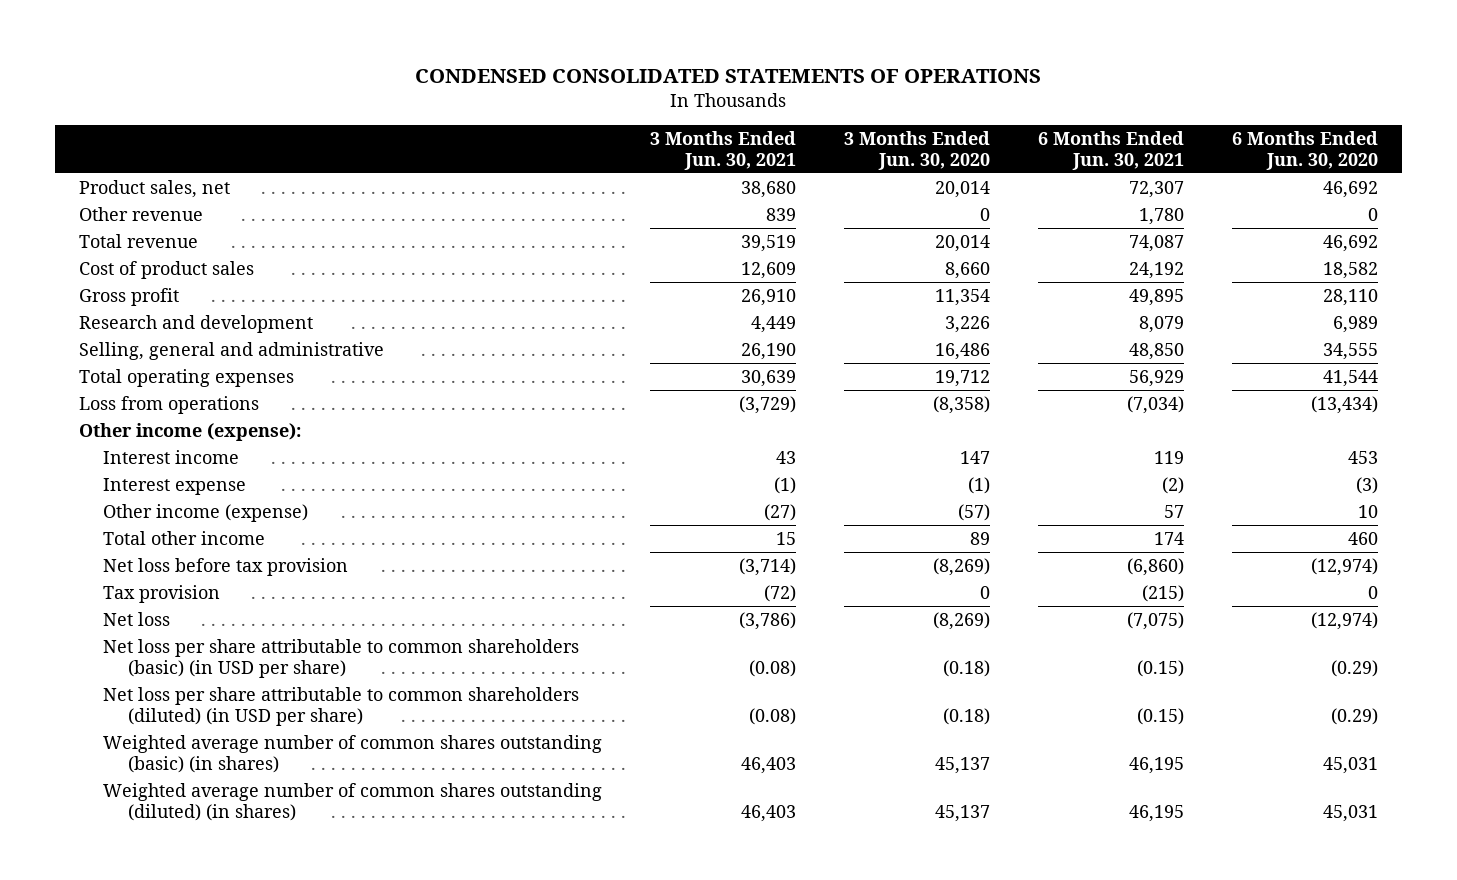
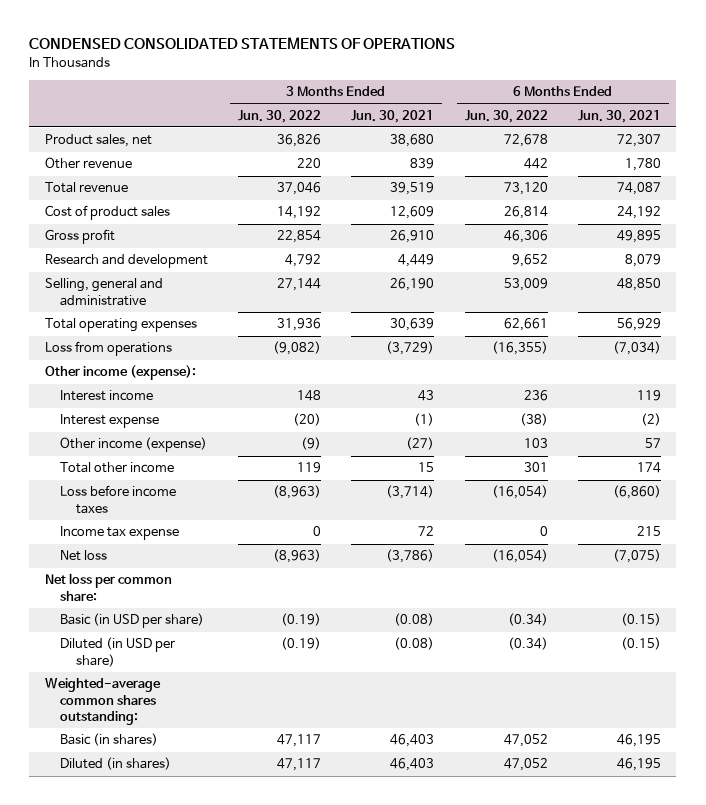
[844,131,991,170] 3 Months Ended Jun. 30, 2020 -> none
[1231,131,1378,170] 6 Months Ended Jun. 30, 2020 -> none
none -> [237,109,321,123] Jun. 30, 2022
none -> [464,109,548,123] Jun. 30, 2022
[103,557,349,576] Net loss before tax provision -> [60,485,177,514] Loss before income taxes
[103,584,221,603] Tax provision -> [60,526,180,541] Income tax expense
[764,584,797,602] (72) -> [418,526,435,537] 72
[1142,584,1185,602] (215) -> [637,526,662,537] 215
none -> [44,573,172,601] Net loss per common share:
[103,638,580,678] Net loss per share attributable to common shareholders (basic) (in USD per share) -> [60,613,205,629] Basic (in USD per share)
[103,686,580,726] Net loss per share attributable to common shareholders (diluted) (in USD per share) -> [60,637,176,667] Diluted (in USD per share)
none -> [44,678,161,725] Weighted-average common shares outstanding:
[103,734,603,773] Weighted average number of common shares outstanding (basic) (in shares) -> [60,733,159,747] Basic (in shares)
[103,782,603,821] Weighted average number of common shares outstanding (diluted) (in shares) -> [60,757,172,771] Diluted (in shares)

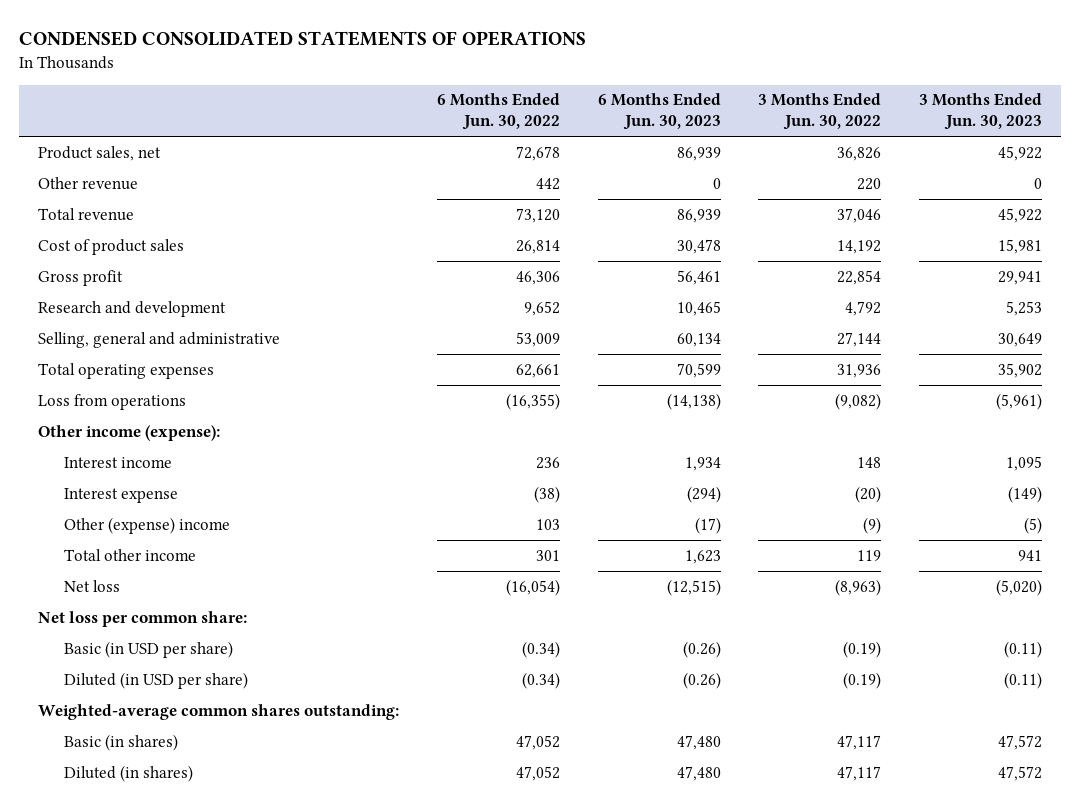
[351,109,435,123] Jun. 30, 2021 -> none
[578,109,662,123] Jun. 30, 2021 -> none
none -> [597,93,721,131] 6 Months Ended Jun. 30, 2023
none -> [919,93,1043,131] 3 Months Ended Jun. 30, 2023
[60,437,208,453] Other income (expense) -> [64,516,231,534] Other (expense) income
[60,485,177,514] Loss before income taxes -> none
[60,526,180,541] Income tax expense -> none

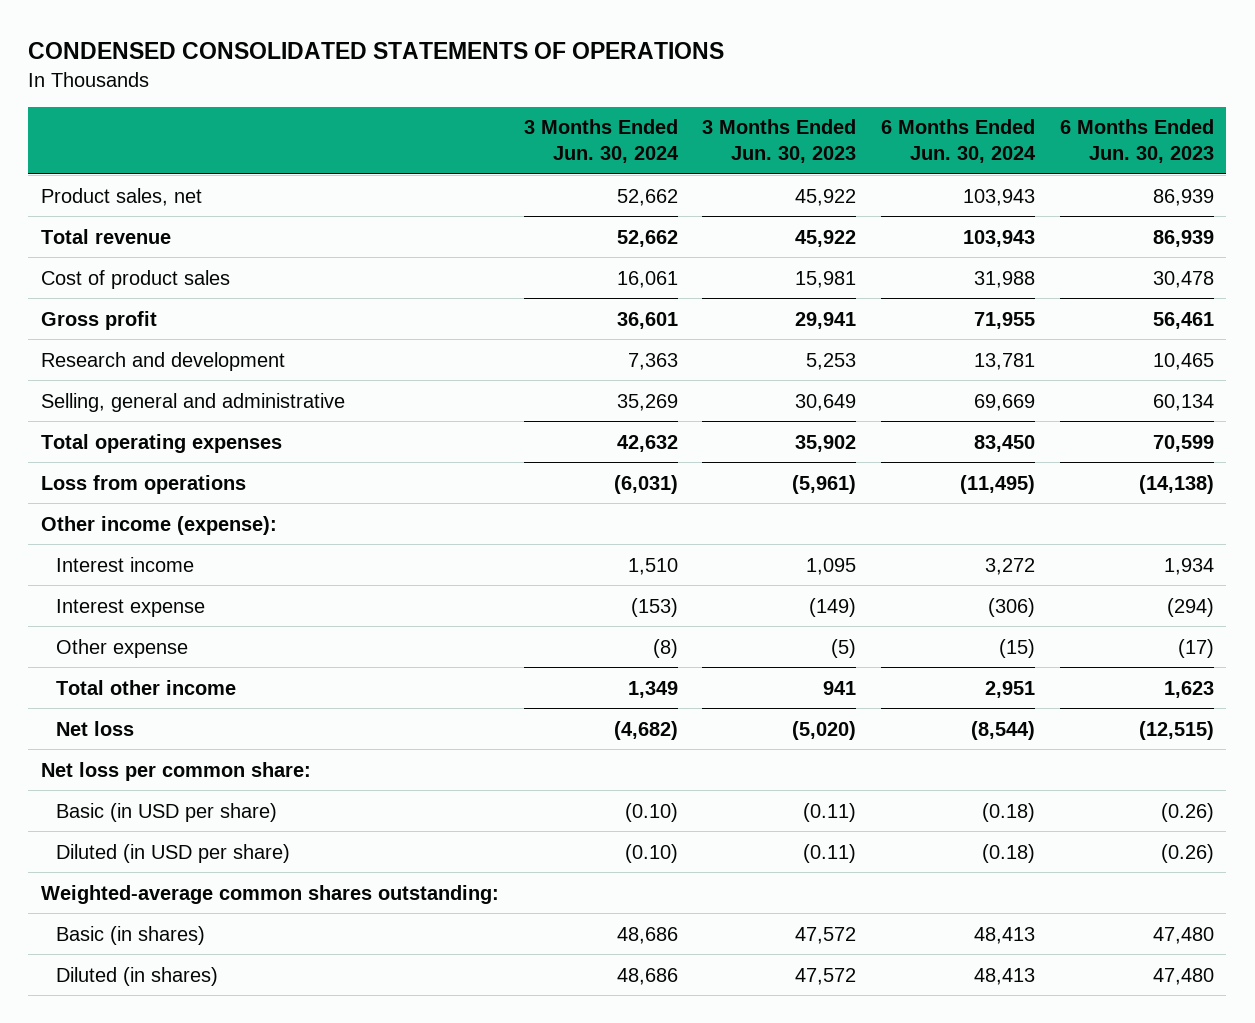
[436,93,560,131] 6 Months Ended Jun. 30, 2022 -> none
[758,93,882,131] 3 Months Ended Jun. 30, 2022 -> none
none -> [523,119,679,164] 3 Months Ended Jun. 30, 2024
none -> [881,119,1037,164] 6 Months Ended Jun. 30, 2024
[37,176,138,190] Other revenue -> none
[64,516,231,534] Other (expense) income -> [56,638,189,658] Other expense

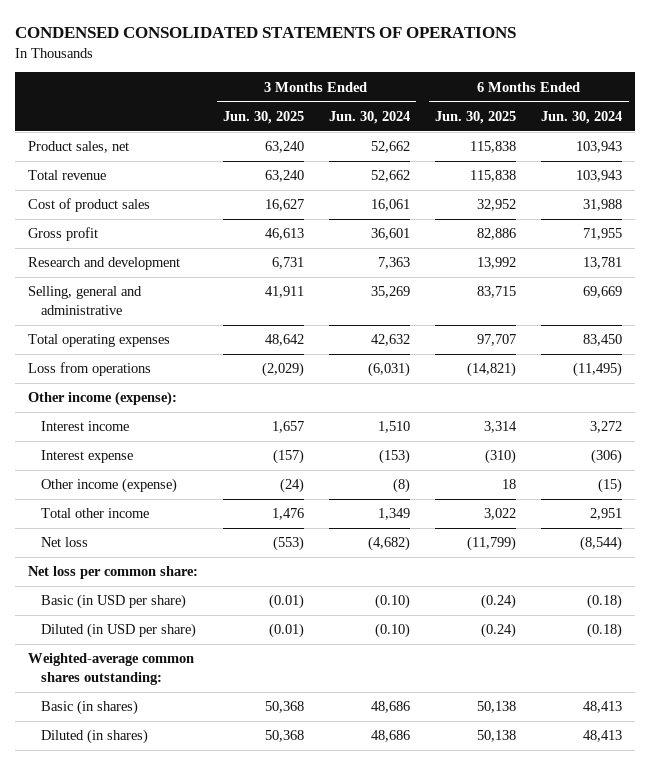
[702,119,857,164] 3 Months Ended Jun. 30, 2023 -> none
[1059,119,1214,164] 6 Months Ended Jun. 30, 2023 -> none
none -> [222,110,304,124] Jun. 30, 2025
none -> [435,110,517,124] Jun. 30, 2025
[56,638,189,658] Other expense -> [40,478,177,494] Other income (expense)

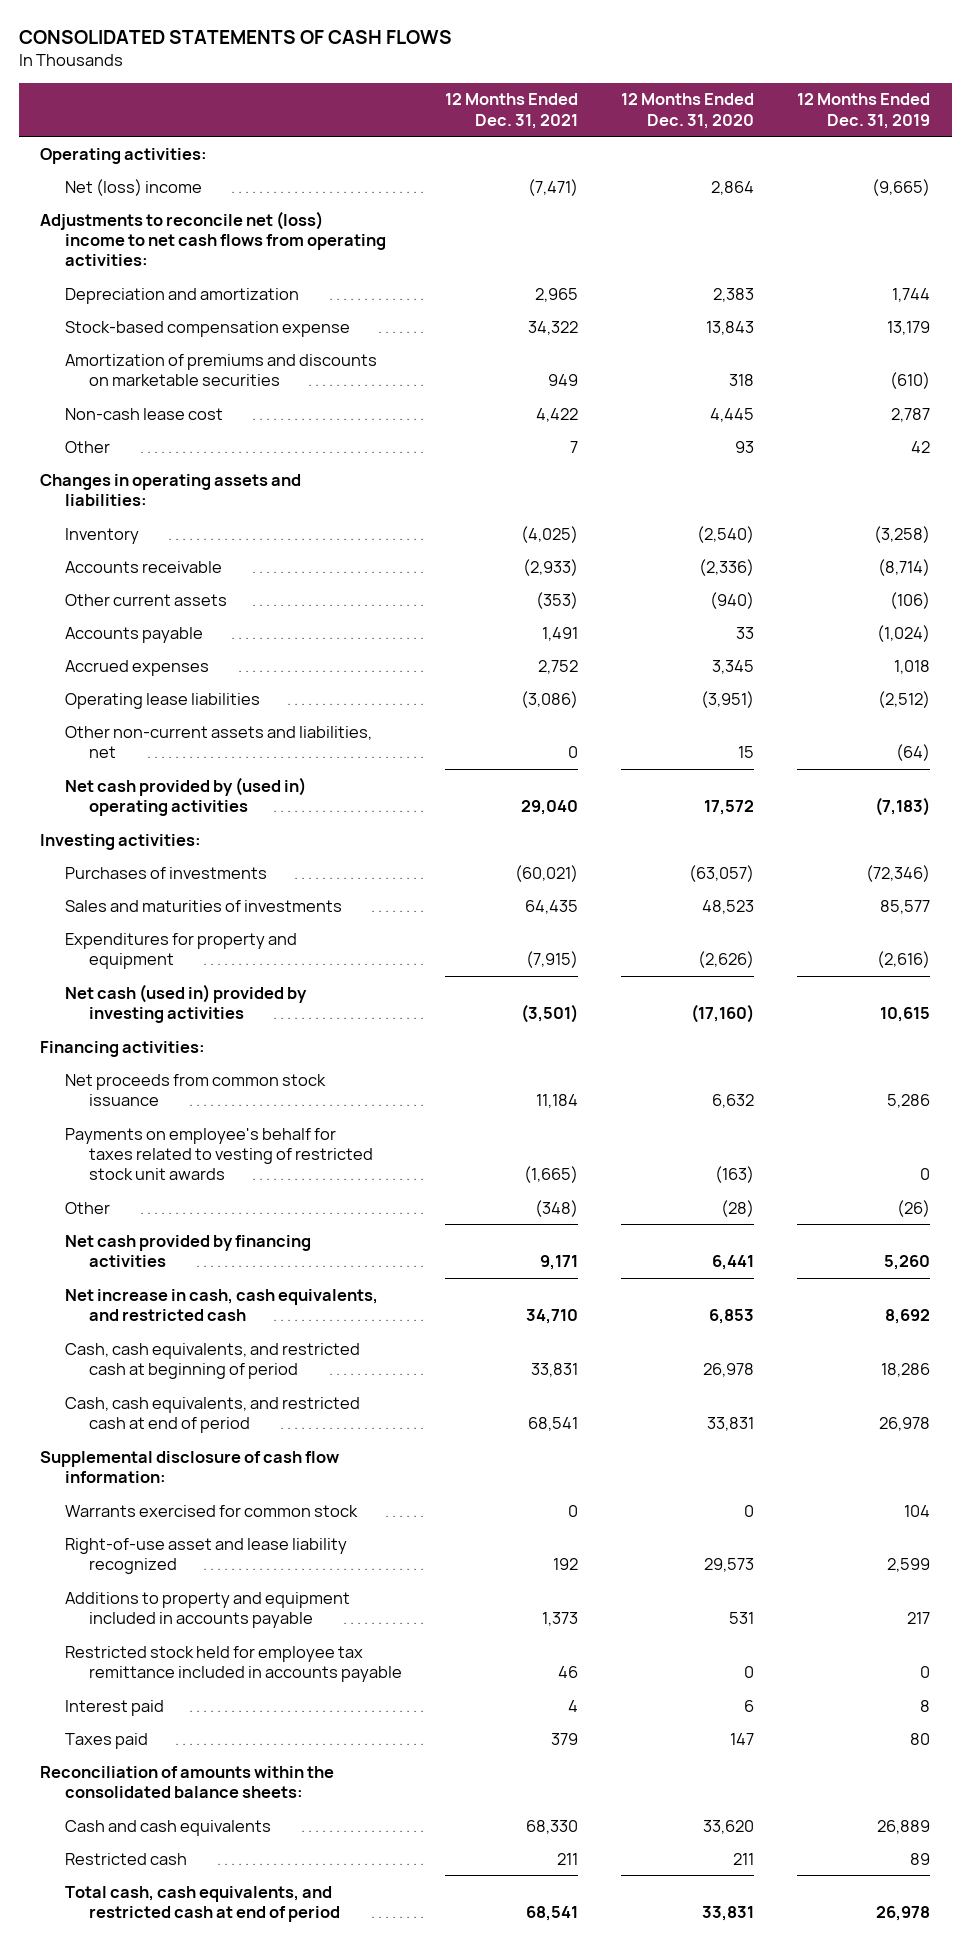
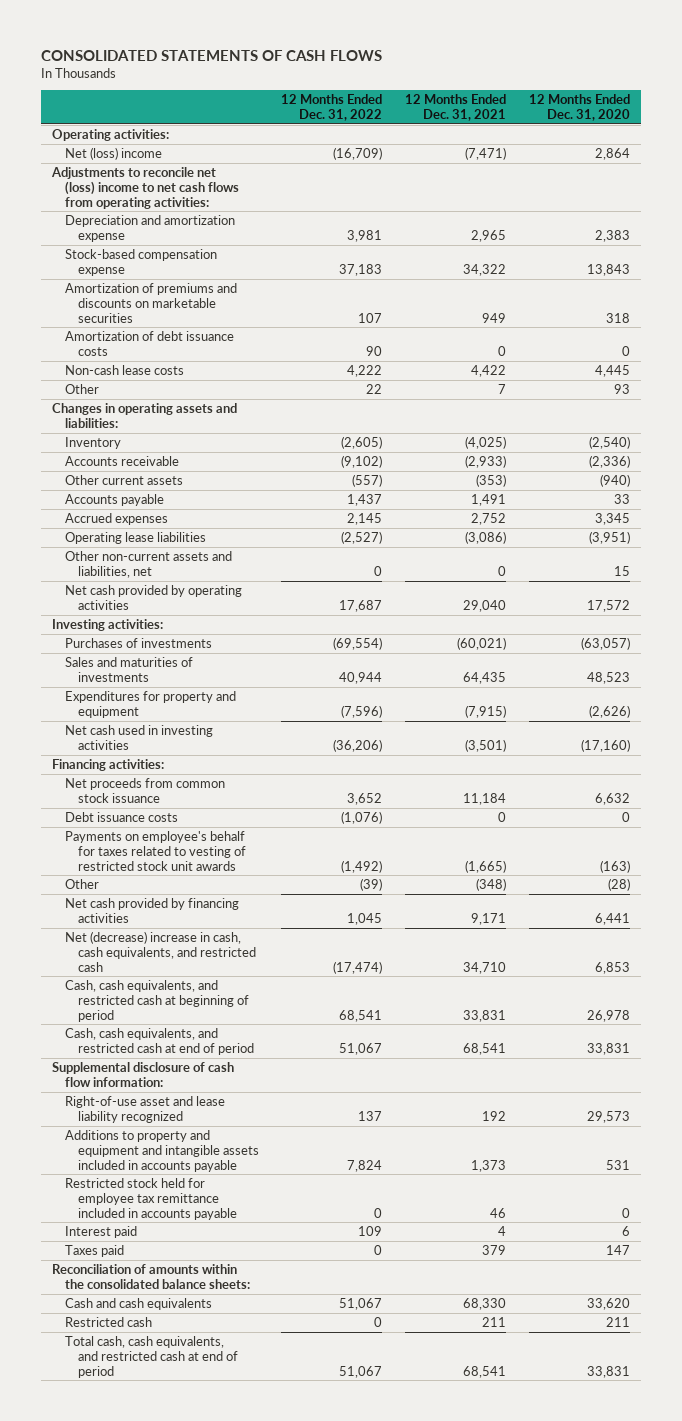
[797,93,931,129] 12 Months Ended Dec. 31, 2019 -> none
none -> [281,94,383,122] 12 Months Ended Dec. 31, 2022
[64,287,299,304] Depreciation and amortization -> [64,214,235,242] Depreciation and amortization expense
none -> [64,330,234,356] Amortization of debt issuance costs
[64,407,223,420] Non-cash lease cost -> [64,364,184,375] Non-cash lease costs
[64,776,306,816] Net cash provided by (used in) operating activities -> [64,584,242,610] Net cash provided by operating activities
[64,983,307,1023] Net cash (used in) provided by investing activities -> [64,724,213,750] Net cash used in investing activities
none -> [64,811,178,822] Debt issuance costs
[64,1288,378,1321] Net increase in cash, cash equivalents, and restricted cash -> [64,930,256,972] Net (decrease) increase in cash, cash equivalents, and restricted cash
[64,1504,358,1517] Warrants exercised for common stock -> none
[64,1591,350,1628] Additions to property and equipment included in accounts payable -> [64,1129,259,1172] Additions to property and equipment and intangible assets included in accounts payable

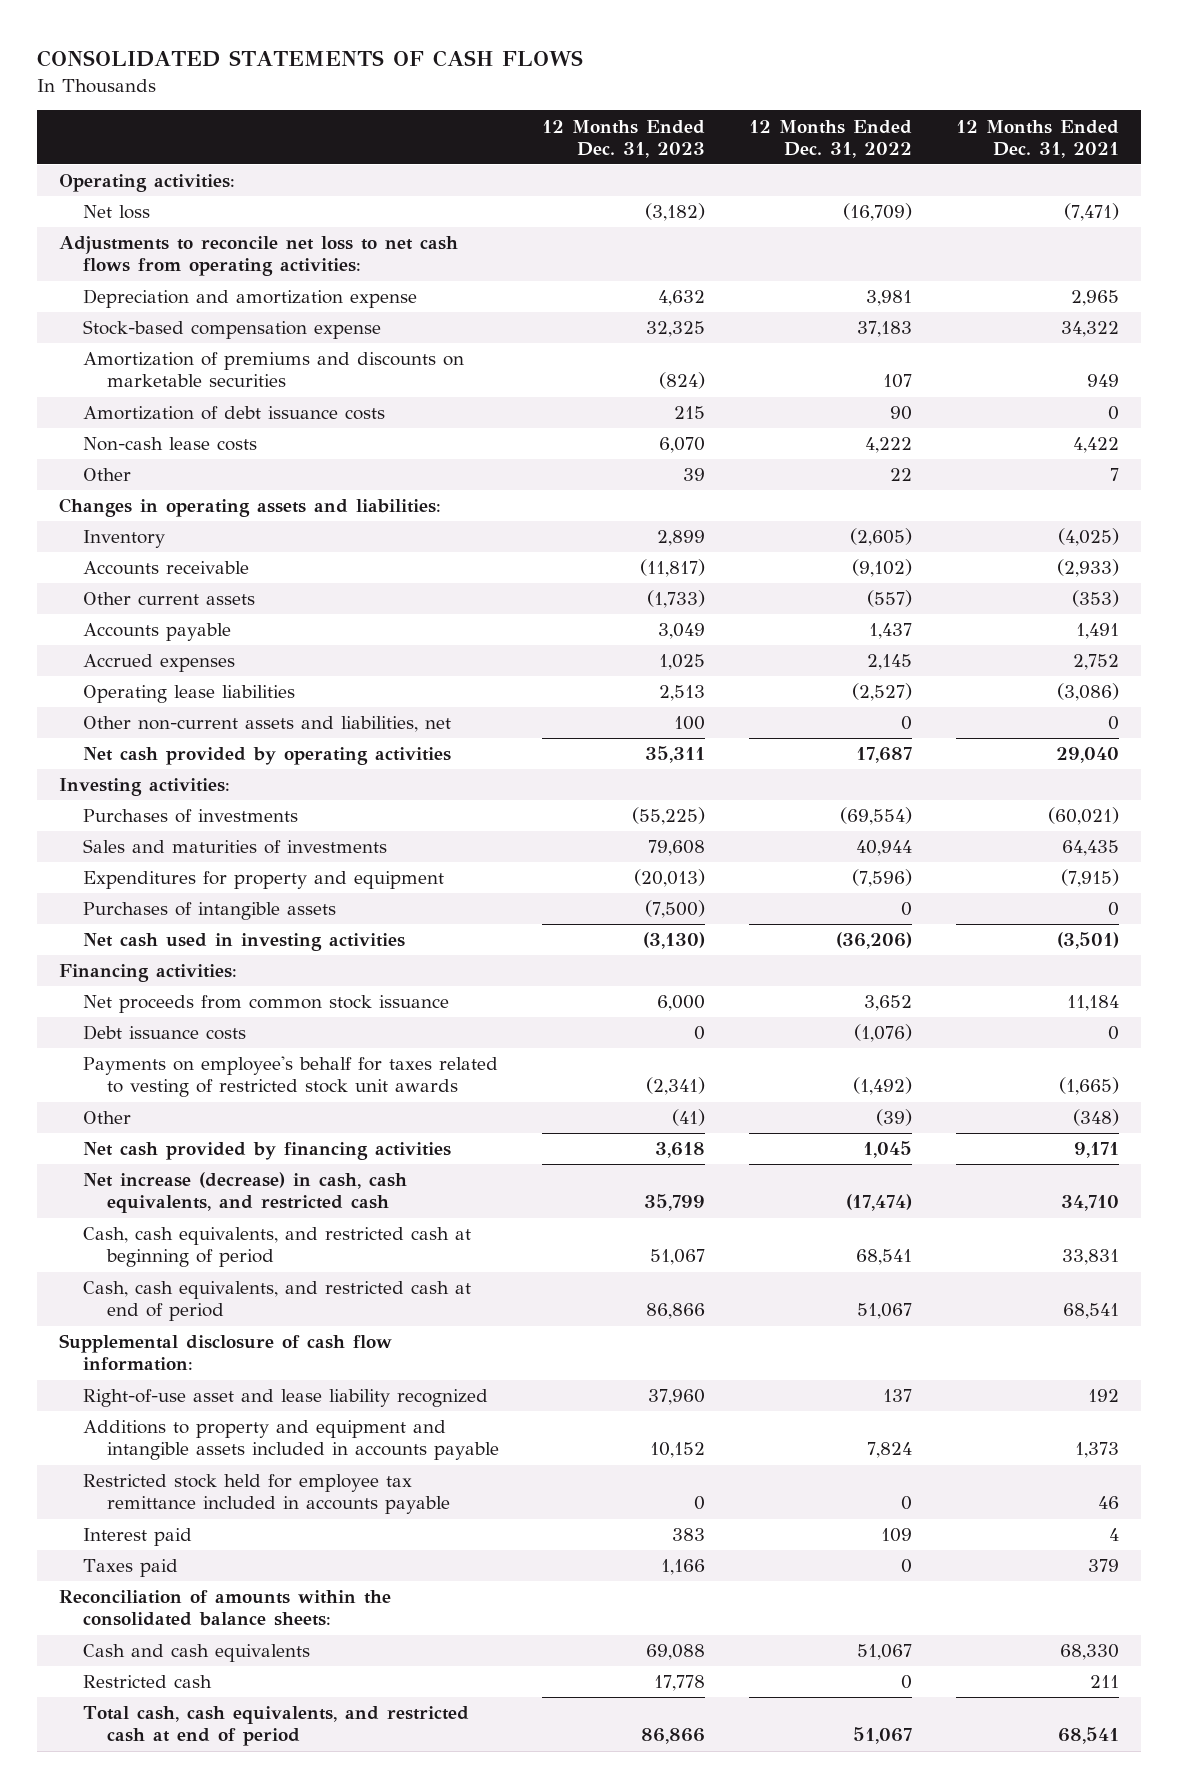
[528,94,630,122] 12 Months Ended Dec. 31, 2020 -> none
none -> [542,119,706,158] 12 Months Ended Dec. 31, 2023
[64,146,162,160] Net (loss) income -> [82,205,150,220] Net loss
[51,166,239,209] Adjustments to reconcile net (loss) income to net cash flows from operating activities: -> [58,236,458,277] Adjustments to reconcile net loss to net cash flows from operating activities:
none -> [82,902,336,921] Purchases of intangible assets
[64,930,256,972] Net (decrease) increase in cash, cash equivalents, and restricted cash -> [82,1172,407,1214] Net increase (decrease) in cash, cash equivalents, and restricted cash

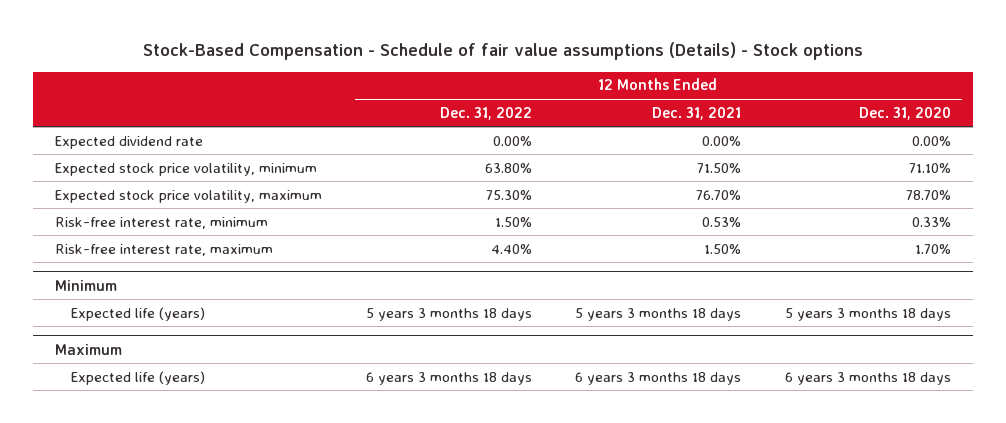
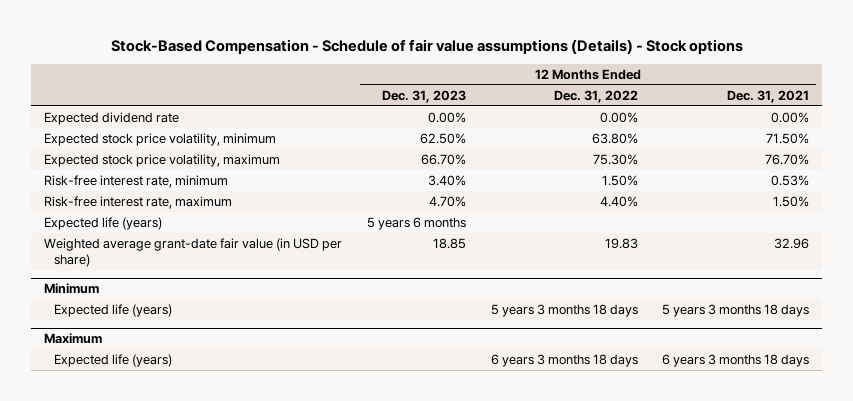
[859,106,952,120] Dec. 31, 2020 -> none
none -> [381,89,466,103] Dec. 31, 2023
none -> [43,216,162,230] Expected life (years)
none -> [43,237,342,268] Weighted average grant-date fair value (in USD per share)

